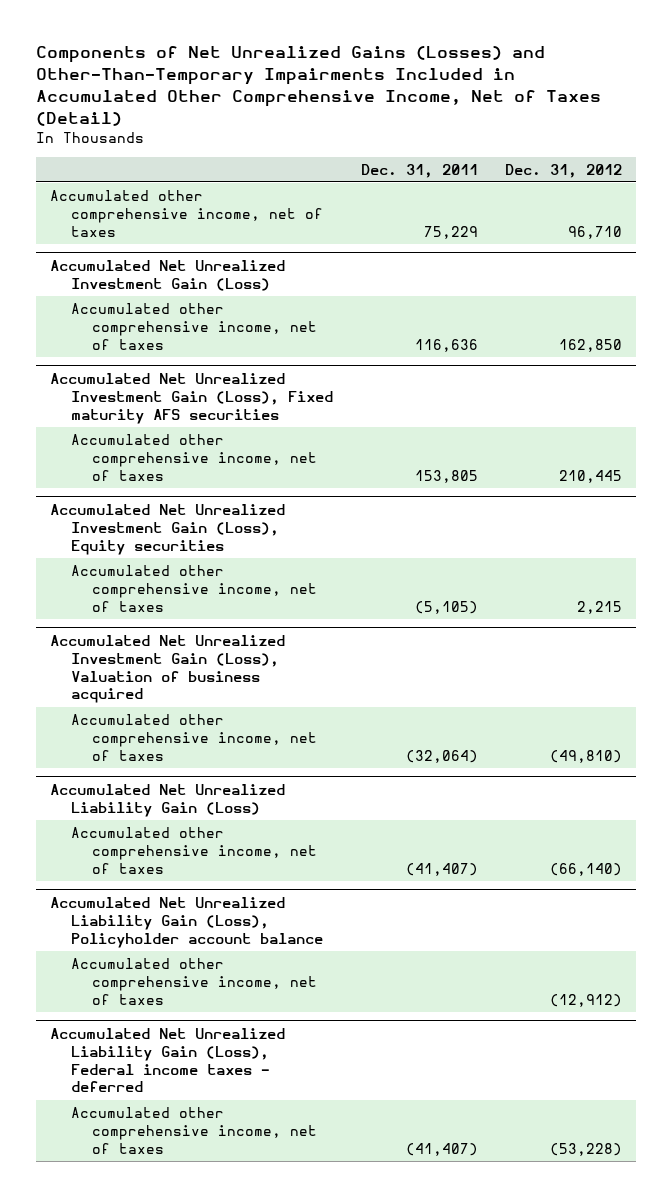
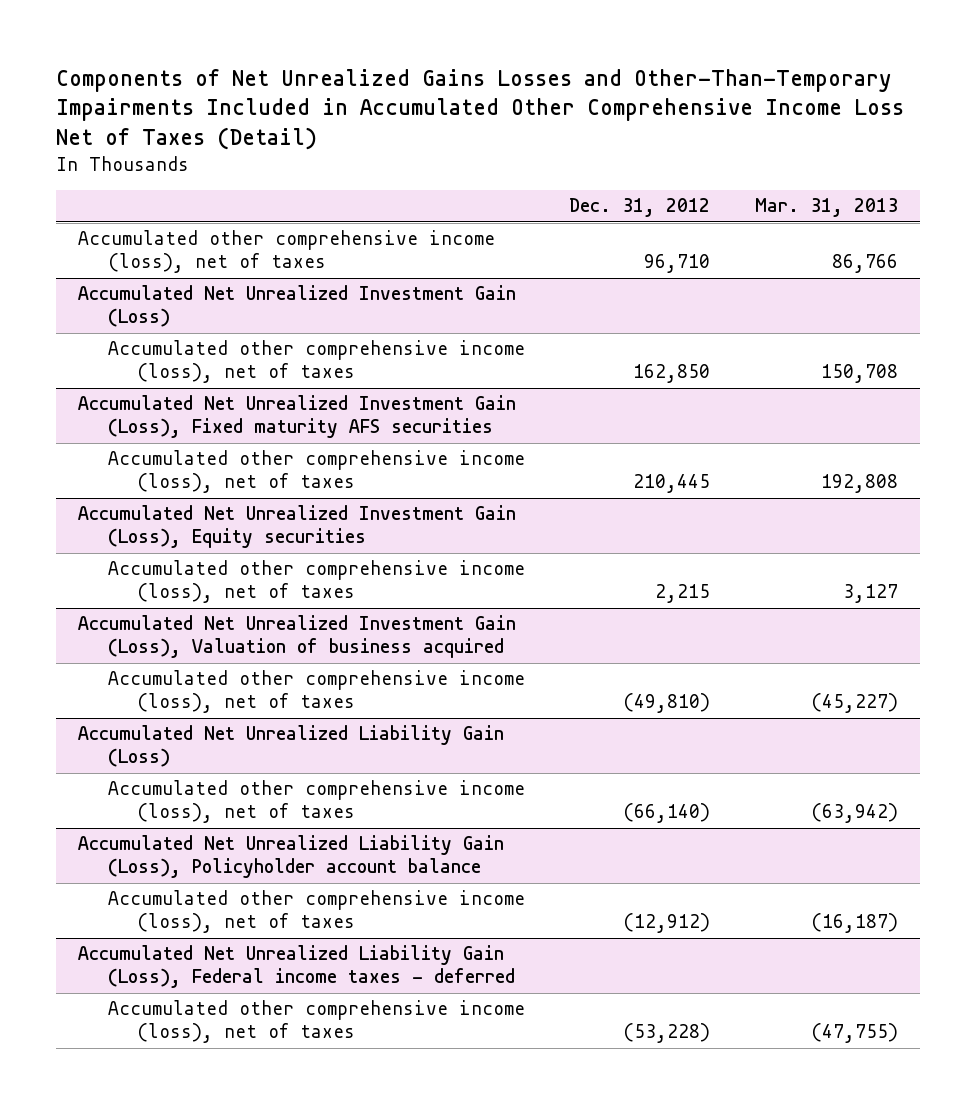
[36,46,602,126] Components of Net Unrealized Gains (Losses) and Other-Than-Temporary Impairments Included in Accumulated Other Comprehensive Income, Net of Taxes (Detail) -> [56,68,905,151] Components of Net Unrealized Gains Losses and Other-Than-Temporary Impairments Included in Accumulated Other Comprehensive Income Loss Net of Taxes (Detail)
[360,163,478,178] Dec. 31, 2011 -> none
none -> [754,198,898,218] Mar. 31, 2013
[50,190,323,237] Accumulated other comprehensive income, net of taxes -> [78,230,496,274] Accumulated other comprehensive income (loss), net of taxes
[70,303,317,350] Accumulated other comprehensive income, net of taxes -> [107,340,525,384] Accumulated other comprehensive income (loss), net of taxes
[70,434,317,481] Accumulated other comprehensive income, net of taxes -> [107,450,525,494] Accumulated other comprehensive income (loss), net of taxes
[70,565,317,612] Accumulated other comprehensive income, net of taxes -> [107,560,525,604] Accumulated other comprehensive income (loss), net of taxes
[70,714,317,761] Accumulated other comprehensive income, net of taxes -> [107,670,525,714] Accumulated other comprehensive income (loss), net of taxes
[70,827,317,874] Accumulated other comprehensive income, net of taxes -> [107,780,525,824] Accumulated other comprehensive income (loss), net of taxes
[70,958,317,1005] Accumulated other comprehensive income, net of taxes -> [107,890,525,934] Accumulated other comprehensive income (loss), net of taxes
[70,1107,317,1154] Accumulated other comprehensive income, net of taxes -> [107,1000,525,1044] Accumulated other comprehensive income (loss), net of taxes

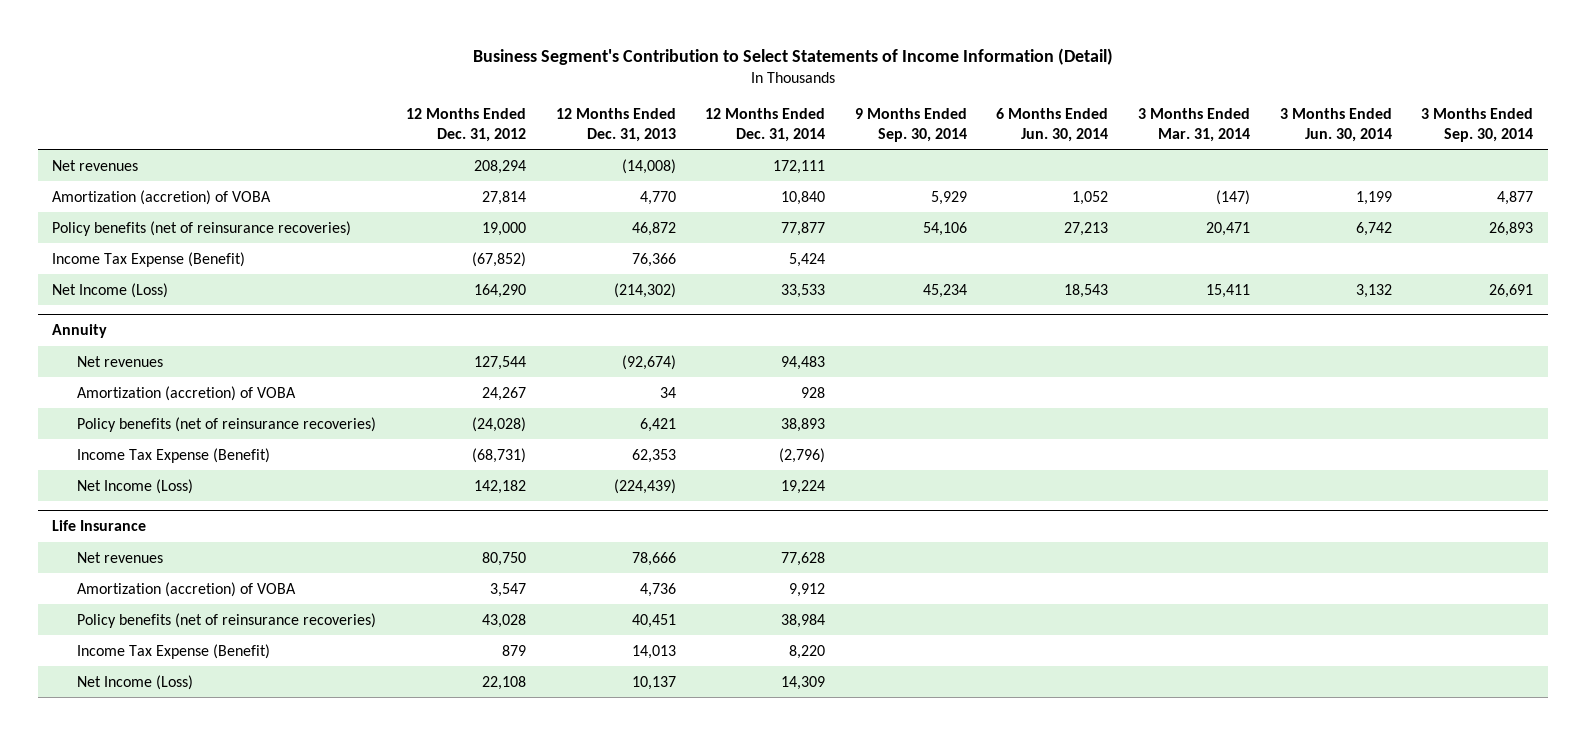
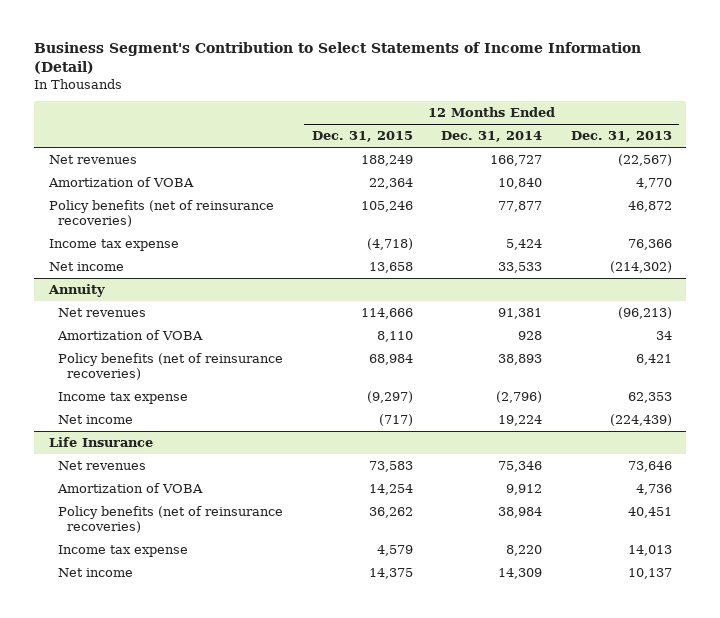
[405,107,526,142] 12 Months Ended Dec. 31, 2012 -> none
[854,107,967,142] 9 Months Ended Sep. 30, 2014 -> none
[996,107,1109,142] 6 Months Ended Jun. 30, 2014 -> none
[1138,107,1251,142] 3 Months Ended Mar. 31, 2014 -> none
[1279,107,1392,142] 3 Months Ended Jun. 30, 2014 -> none
[1421,107,1534,142] 3 Months Ended Sep. 30, 2014 -> none
none -> [311,131,413,143] Dec. 31, 2015
[621,158,676,174] (14,008) -> [617,154,672,167] (22,567)
[773,159,826,174] 172,111 -> [490,155,543,167] 166,727
[52,189,272,205] Amortization (accretion) of VOBA -> [47,177,194,188] Amortization of VOBA
[52,251,246,267] Income Tax Expense (Benefit) -> [48,239,179,252] Income tax expense
[52,282,169,298] Net Income (Loss) -> [48,262,124,272] Net income
[621,354,676,370] (92,674) -> [617,307,672,320] (96,213)
[781,355,826,370] 94,483 -> [498,308,543,320] 91,381
[77,385,297,401] Amortization (accretion) of VOBA -> [56,330,203,341] Amortization of VOBA
[77,447,271,463] Income Tax Expense (Benefit) -> [57,392,188,405] Income tax expense
[77,478,194,494] Net Income (Loss) -> [57,415,133,425] Net income
[631,551,676,566] 78,666 -> [627,461,672,473] 73,646
[781,551,826,566] 77,628 -> [498,461,543,473] 75,346
[77,581,297,597] Amortization (accretion) of VOBA -> [56,483,203,494] Amortization of VOBA
[77,643,271,659] Income Tax Expense (Benefit) -> [57,545,188,558] Income tax expense
[77,674,194,690] Net Income (Loss) -> [57,568,133,578] Net income

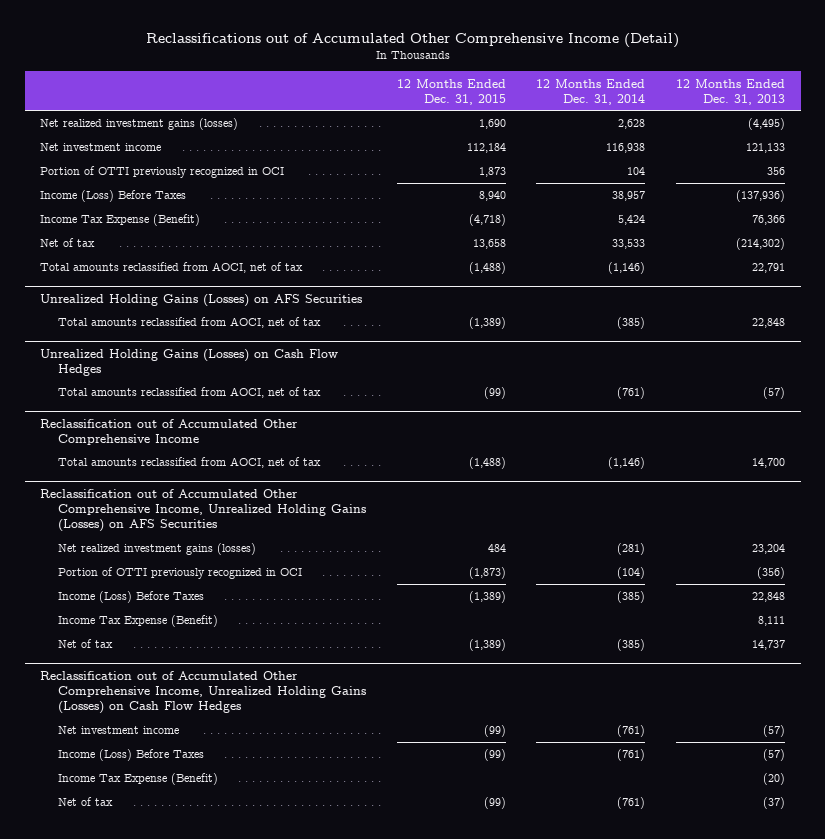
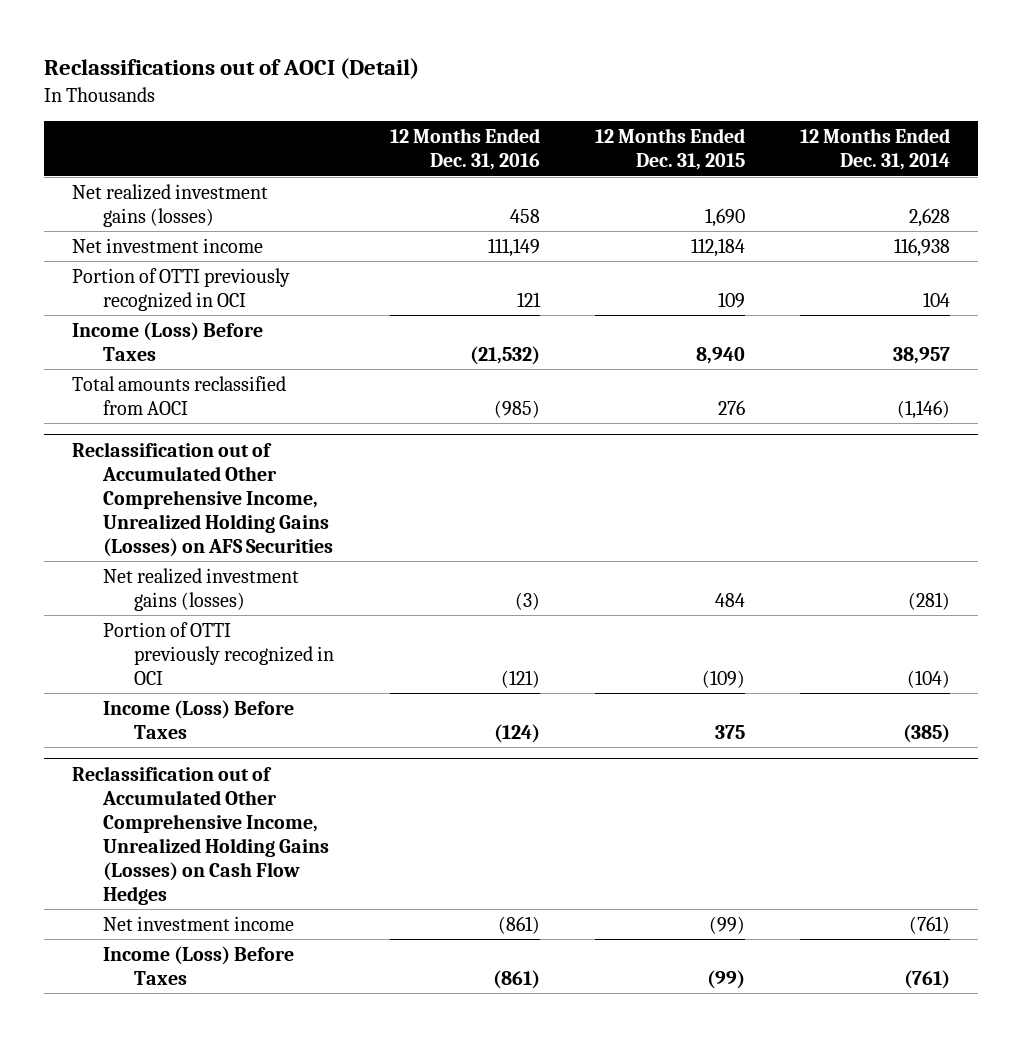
[145,33,679,49] Reclassifications out of Accumulated Other Comprehensive Income (Detail) -> [43,57,419,79] Reclassifications out of AOCI (Detail)
[676,78,786,105] 12 Months Ended Dec. 31, 2013 -> none
none -> [389,128,540,171] 12 Months Ended Dec. 31, 2016
[478,167,506,178] 1,873 -> [717,291,745,308] 109
[39,214,200,227] Income Tax Expense (Benefit) -> none
[39,238,95,248] Net of tax -> none
[39,293,362,307] Unrealized Holding Gains (Losses) on AFS Securities -> none
[57,317,321,329] Total amounts reclassified from AOCI, net of tax -> none
[39,348,338,376] Unrealized Holding Gains (Losses) on Cash Flow Hedges -> none
[57,387,321,399] Total amounts reclassified from AOCI, net of tax -> none
[39,418,298,445] Reclassification out of Accumulated Other Comprehensive Income -> none
[57,457,321,469] Total amounts reclassified from AOCI, net of tax -> none
[39,262,303,274] Total amounts reclassified from AOCI, net of tax -> [71,375,286,415] Total amounts reclassified from AOCI
[468,262,506,275] (1,488) -> [717,399,745,415] 276
[57,615,218,628] Income Tax Expense (Benefit) -> none
[57,639,113,649] Net of tax -> none
[468,567,506,580] (1,873) -> [701,669,745,688] (109)
[468,591,506,604] (1,389) -> [714,724,745,739] 375
[57,773,218,786] Income Tax Expense (Benefit) -> none
[57,797,113,807] Net of tax -> none

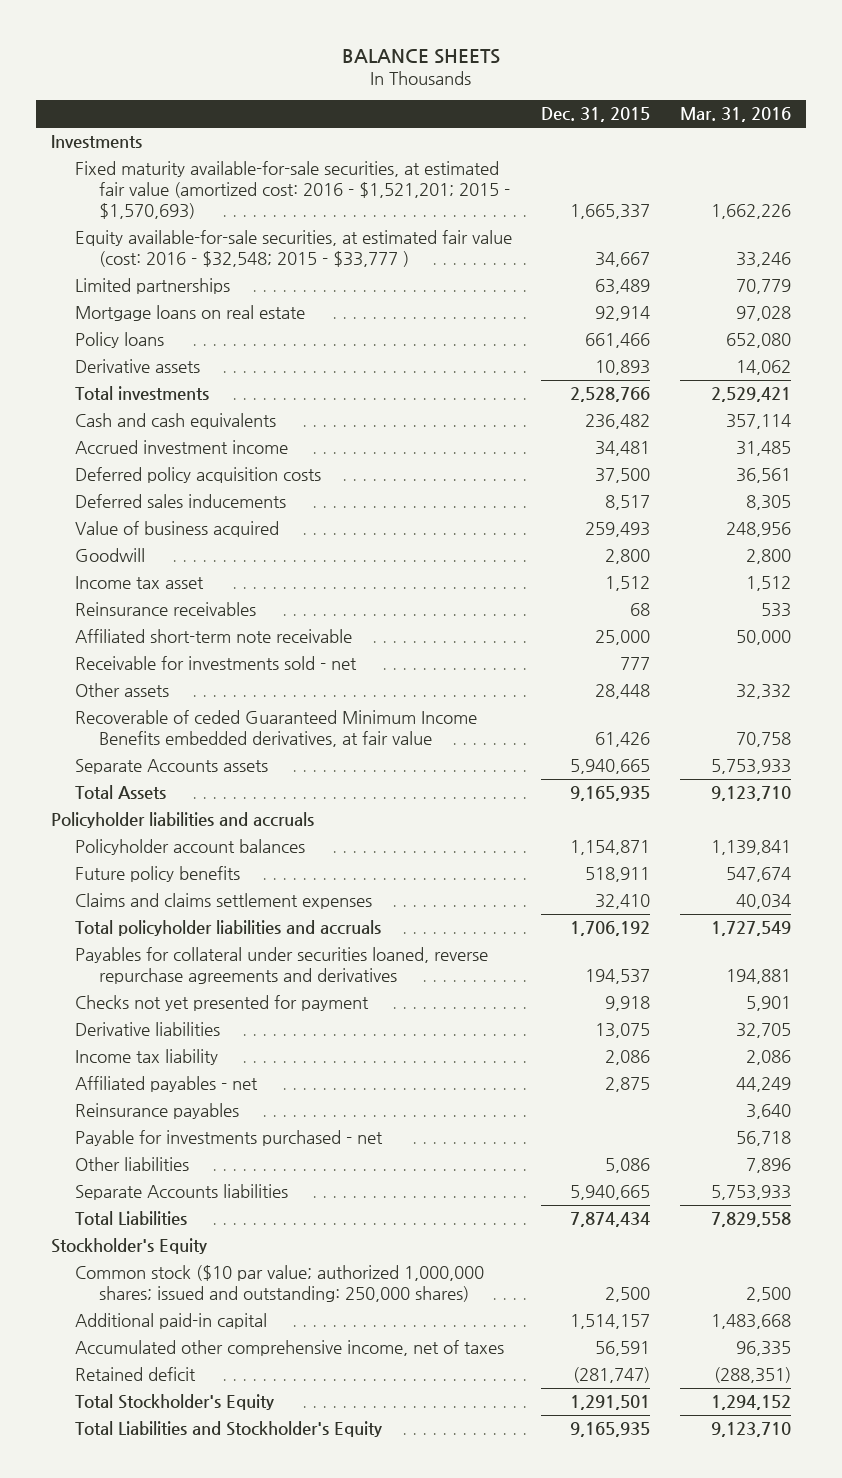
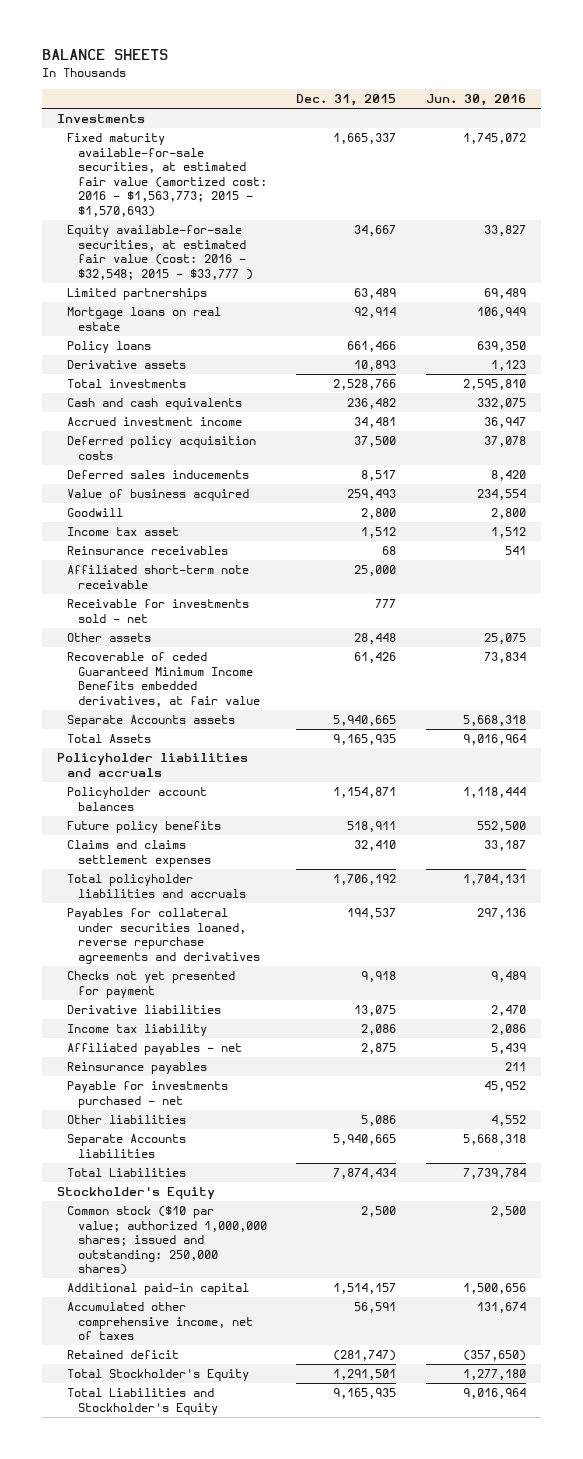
[680,107,792,123] Mar. 31, 2016 -> none
none -> [426,94,527,107] Jun. 30, 2016
[74,161,510,219] Fixed maturity available-for-sale securities, at estimated fair value (amortized cost: 2016 - $1,521,201; 2015 - $1,570,693) -> [67,133,267,217] Fixed maturity available-for-sale securities, at estimated fair value (amortized cost: 2016 - $1,563,773; 2015 - $1,570,693)

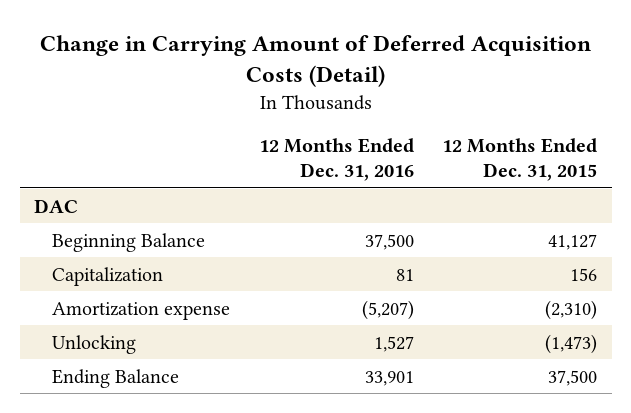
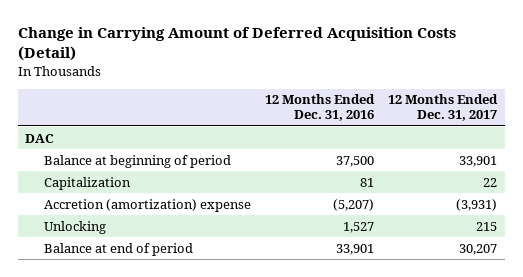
[442,138,598,182] 12 Months Ended Dec. 31, 2015 -> none
none -> [388,94,499,122] 12 Months Ended Dec. 31, 2017
[52,232,206,252] Beginning Balance -> [43,154,231,168] Balance at beginning of period
[52,301,231,320] Amortization expense -> [43,198,251,212] Accretion (amortization) expense
[52,368,180,388] Ending Balance -> [43,242,193,256] Balance at end of period

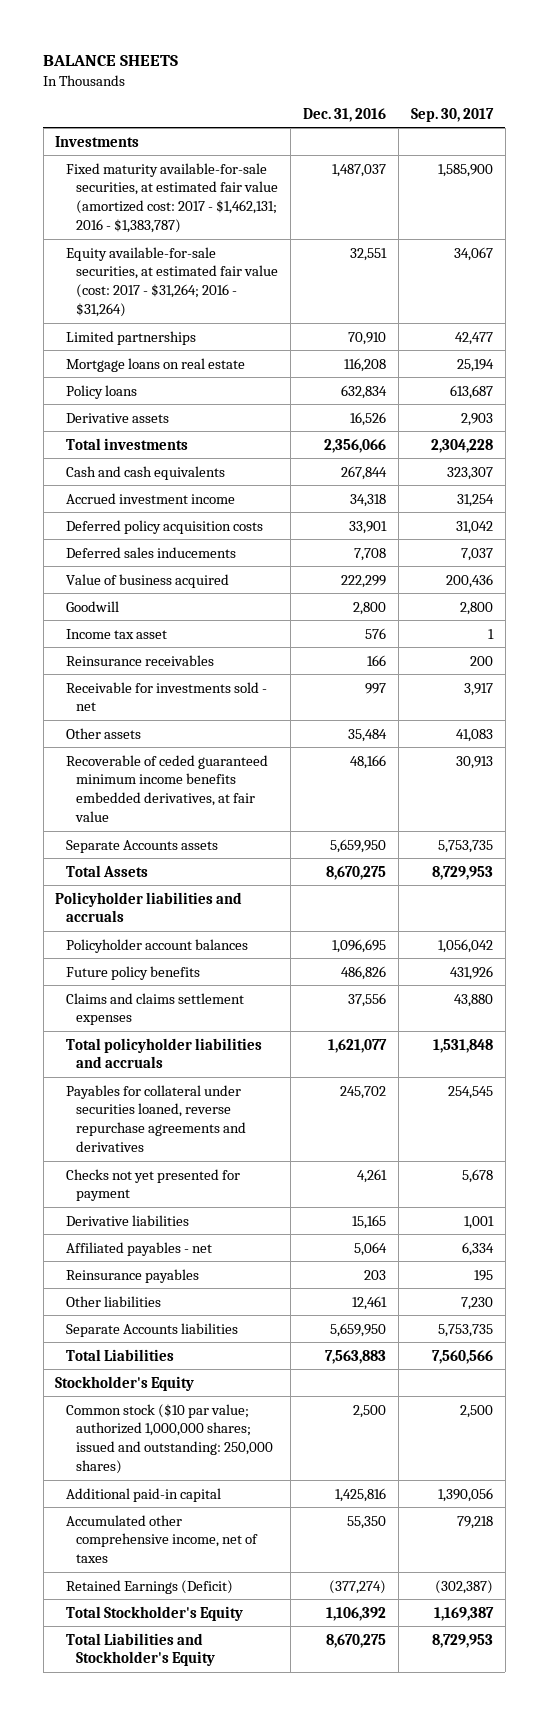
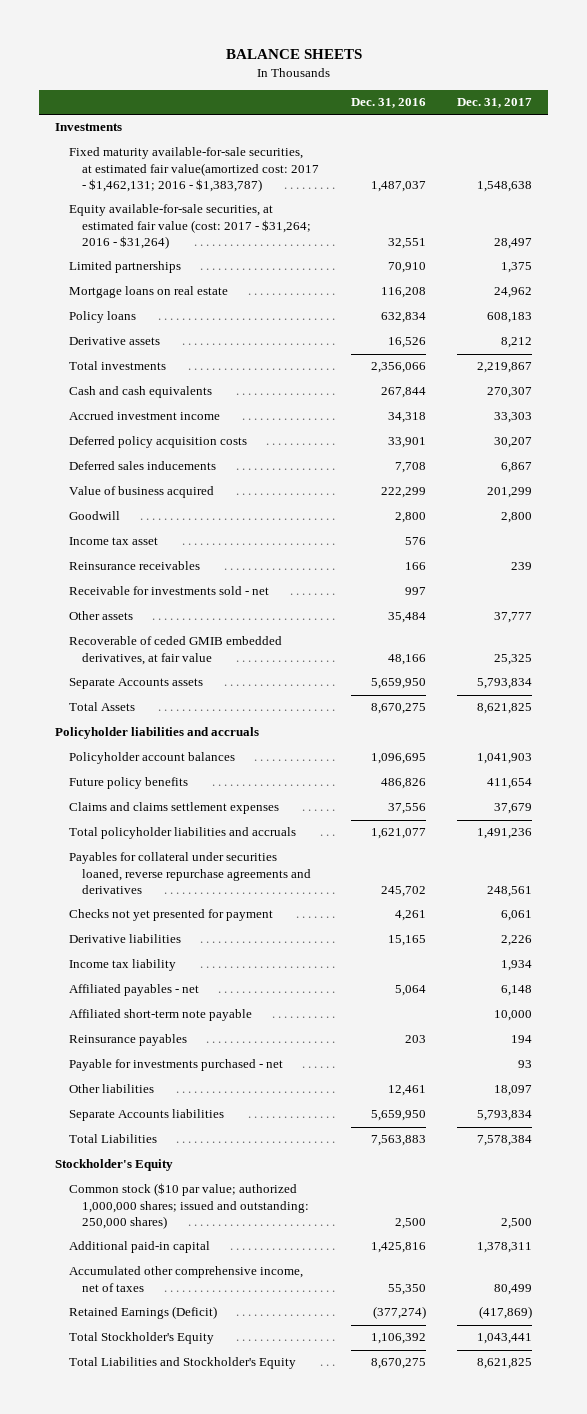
[410,107,494,122] Sep. 30, 2017 -> none
none -> [457,98,533,109] Dec. 31, 2017
[65,162,279,233] Fixed maturity available-for-sale securities, at estimated fair value (amortized cost: 2017 - $1,462,131; 2016 - $1,383,787) -> [68,147,320,192] Fixed maturity available-for-sale securities, at estimated fair value(amortized cost: 2017 - $1,462,131; 2016 - $1,383,787)
[65,754,268,822] Recoverable of ceded guaranteed minimum income benefits embedded derivatives, at fair value -> [68,636,282,665] Recoverable of ceded GMIB embedded derivatives, at fair value
none -> [68,959,176,972] Income tax liability
none -> [68,1009,252,1022] Affiliated short-term note payable
none -> [68,1059,283,1072] Payable for investments purchased - net

